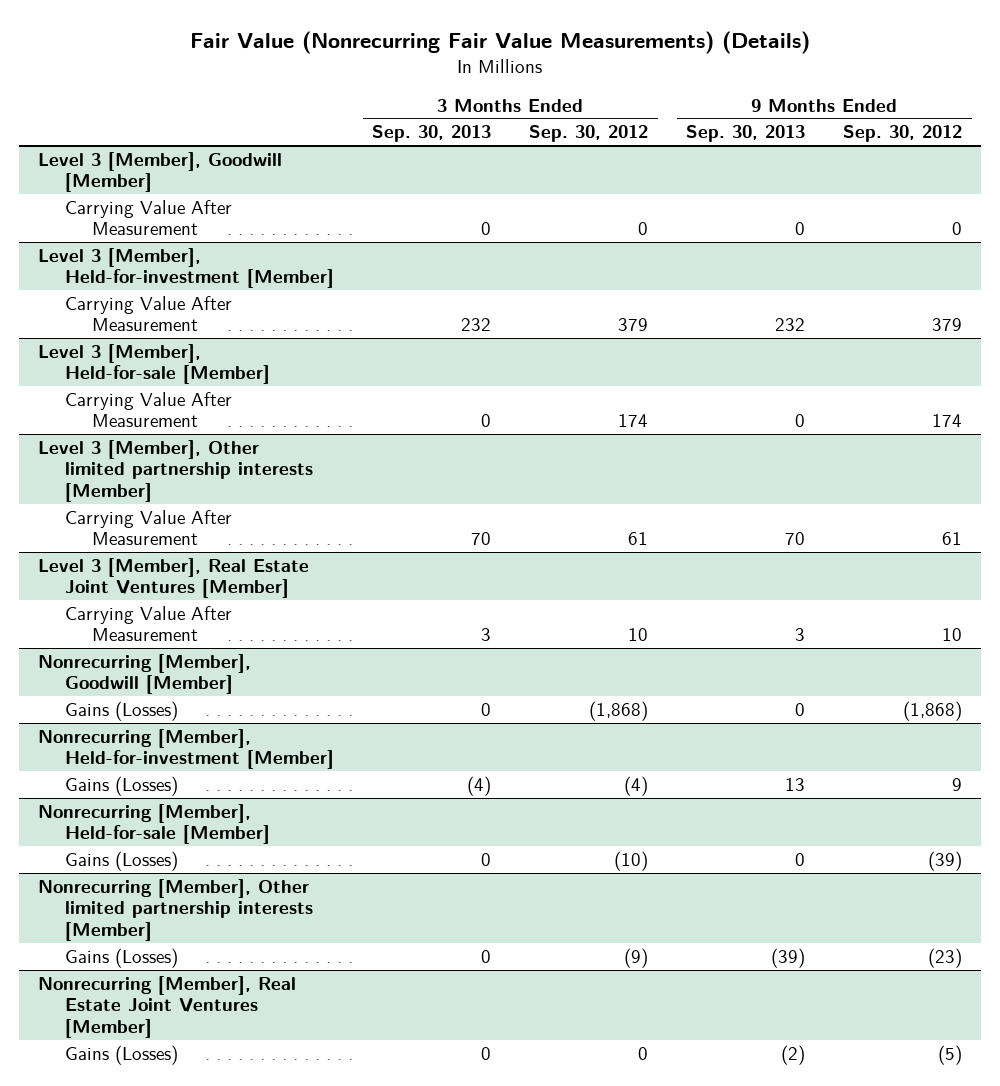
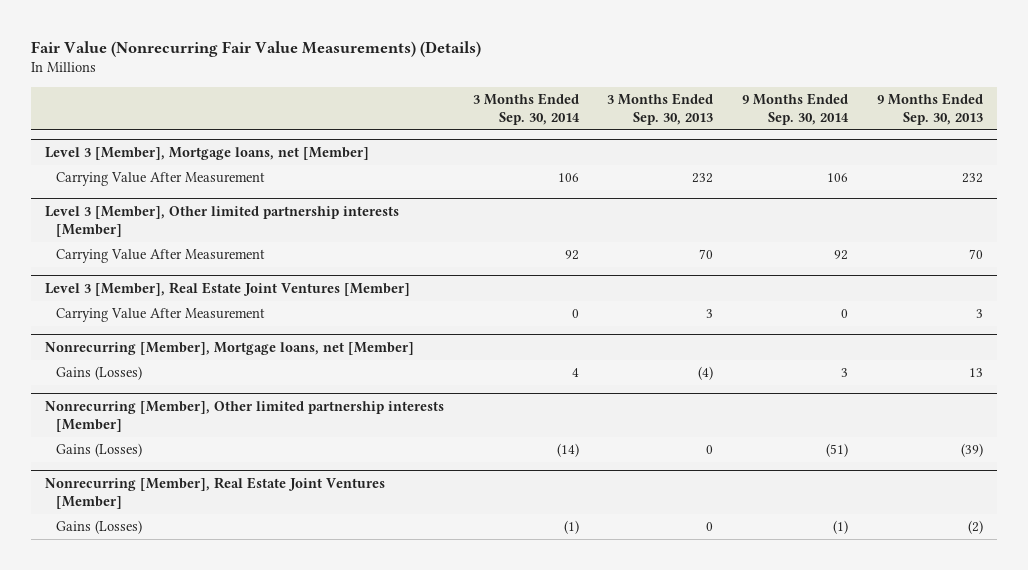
[529,125,649,143] Sep. 30, 2012 -> none
[843,125,963,143] Sep. 30, 2012 -> none
none -> [472,92,580,125] 3 Months Ended Sep. 30, 2014
none -> [742,92,850,125] 9 Months Ended Sep. 30, 2014
[37,151,282,193] Level 3 [Member], Goodwill [Member] -> none
[65,199,233,236] Carrying Value After Measurement -> none
[37,247,335,289] Level 3 [Member], Held-for-investment [Member] -> none
none -> [45,147,370,161] Level 3 [Member], Mortgage loans, net [Member]
[37,343,271,385] Level 3 [Member], Held-for-sale [Member] -> none
[65,391,233,428] Carrying Value After Measurement -> none
[37,653,251,695] Nonrecurring [Member], Goodwill [Member] -> none
[65,700,179,721] Gains (Losses) -> none
[37,728,335,770] Nonrecurring [Member], Held-for-investment [Member] -> none
none -> [45,342,415,356] Nonrecurring [Member], Mortgage loans, net [Member]
[37,803,271,845] Nonrecurring [Member], Held-for-sale [Member] -> none
[65,850,179,871] Gains (Losses) -> none

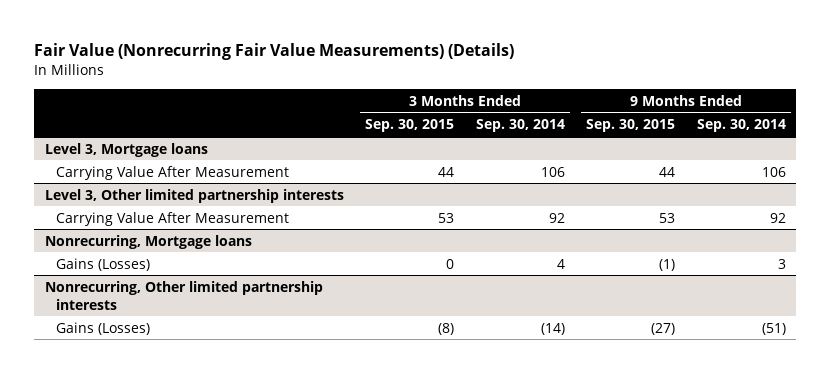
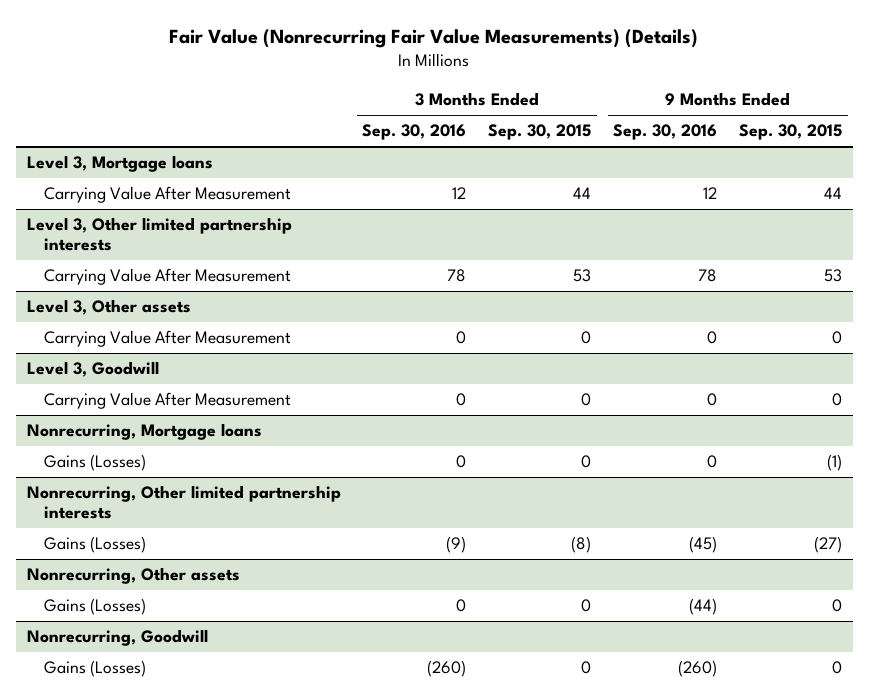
[475,119,565,133] Sep. 30, 2014 -> none
[696,119,786,133] Sep. 30, 2014 -> none
none -> [362,124,467,141] Sep. 30, 2016
none -> [613,124,718,141] Sep. 30, 2016
none -> [26,299,191,316] Level 3, Other assets
none -> [44,330,292,348] Carrying Value After Measurement
none -> [26,361,159,378] Level 3, Goodwill
none -> [44,392,292,410] Carrying Value After Measurement
none -> [26,567,240,585] Nonrecurring, Other assets
none -> [44,598,147,616] Gains (Losses)
none -> [26,629,208,647] Nonrecurring, Goodwill
none -> [44,660,147,678] Gains (Losses)

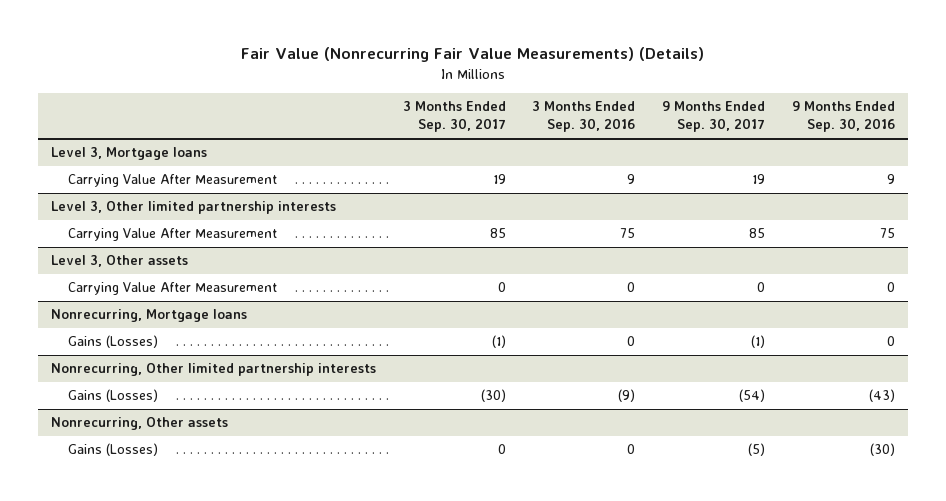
[488,124,592,141] Sep. 30, 2015 -> none
[739,124,843,141] Sep. 30, 2015 -> none
none -> [402,101,506,133] 3 Months Ended Sep. 30, 2017
none -> [662,101,766,133] 9 Months Ended Sep. 30, 2017
[452,187,467,200] 12 -> [627,174,636,185] 9
[703,187,718,200] 12 -> [886,174,895,185] 9
[447,269,467,283] 78 -> [620,228,636,239] 75
[698,269,718,283] 78 -> [879,228,895,239] 75
[26,361,159,378] Level 3, Goodwill -> none
[44,392,292,410] Carrying Value After Measurement -> none
[689,536,718,554] (45) -> [868,389,895,403] (43)
[26,629,208,647] Nonrecurring, Goodwill -> none
[44,660,147,678] Gains (Losses) -> none
[689,598,718,616] (44) -> [869,443,895,457] (30)

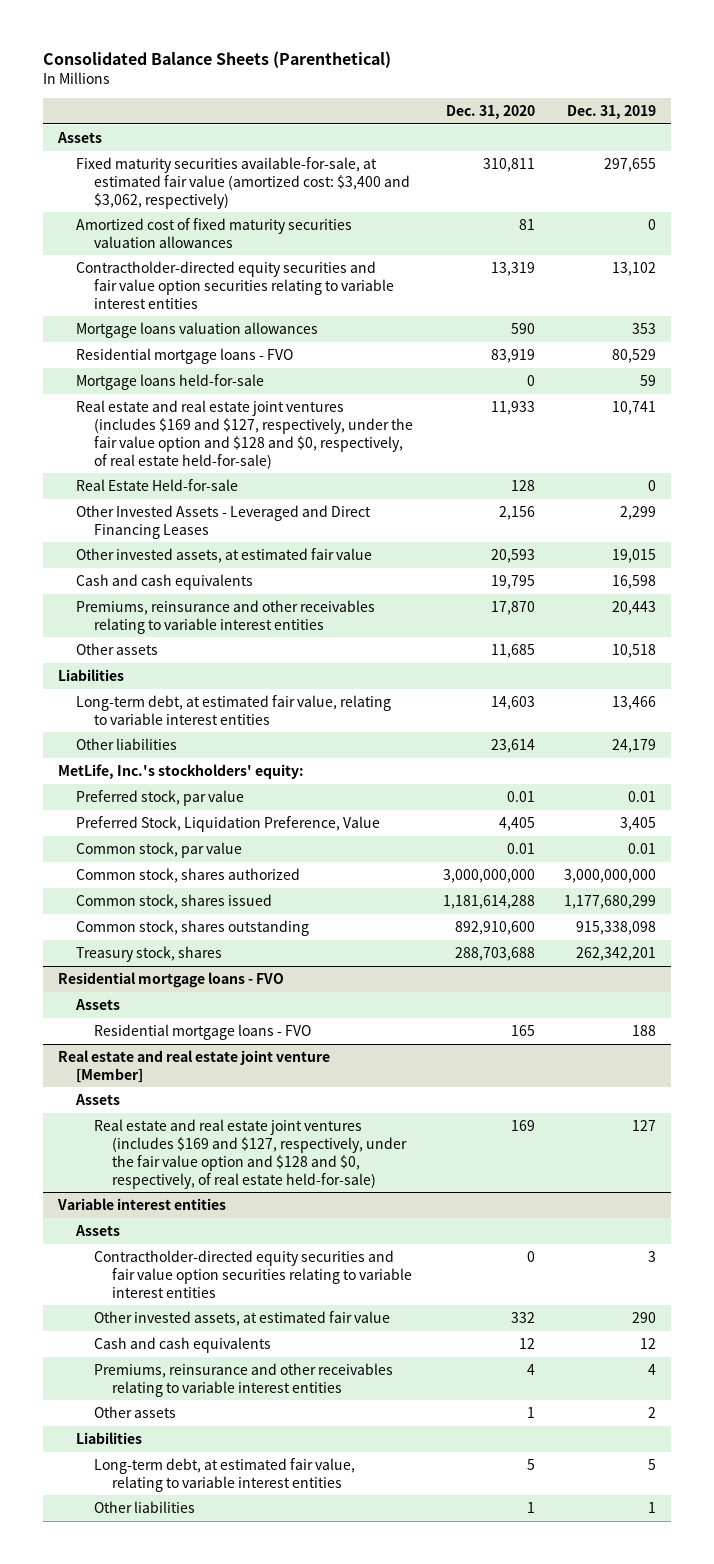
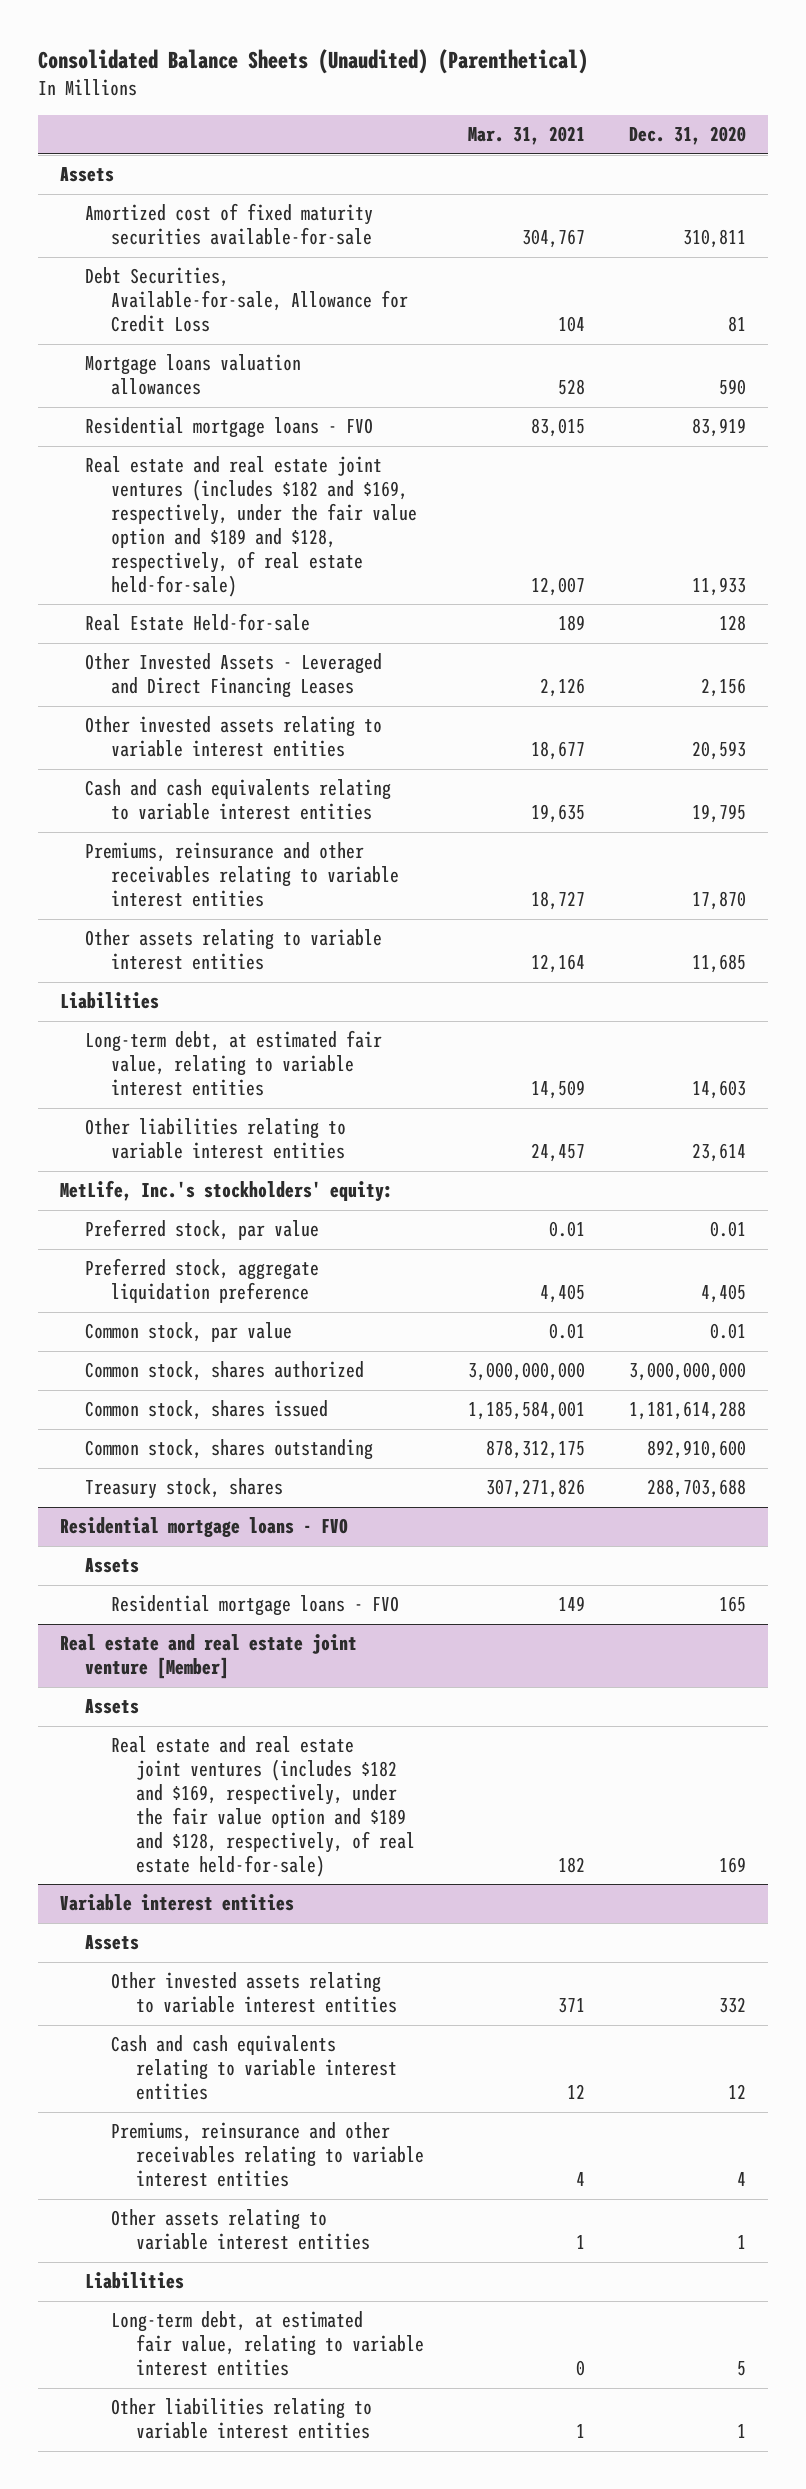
[43,51,392,69] Consolidated Balance Sheets (Parenthetical) -> [37,49,588,75] Consolidated Balance Sheets (Unaudited) (Parenthetical)
[567,105,657,120] Dec. 31, 2019 -> none
none -> [468,126,586,146] Mar. 31, 2021
[75,260,394,309] Contractholder-directed equity securities and fair value option securities relating to variable interest entities -> none
[75,156,410,209] Fixed maturity securities available-for-sale, at estimated fair value (amortized cost: $3,400 and $3,062, respectively) -> [85,203,374,246] Amortized cost of fixed maturity securities available-for-sale
[75,217,352,248] Amortized cost of fixed maturity securities valuation allowances -> [85,267,408,333] Debt Securities, Available-for-sale, Allowance for Credit Loss
[75,373,264,390] Mortgage loans held-for-sale -> none
[75,399,413,469] Real estate and real estate joint ventures (includes $169 and $127, respectively, under the fair value option and $128 and $0, respectively, of real estate held-for-sale) -> [85,456,417,597] Real estate and real estate joint ventures (includes $182 and $169, respectively, under the fair value option and $189 and $128, respectively, of real estate held-for-sale)
[75,547,372,563] Other invested assets, at estimated fair value -> [85,716,383,758] Other invested assets relating to variable interest entities
[75,573,253,590] Cash and cash equivalents -> [85,779,392,821] Cash and cash equivalents relating to variable interest entities
[75,642,158,655] Other assets -> [85,929,383,971] Other assets relating to variable interest entities
[75,737,177,750] Other liabilities -> [85,1118,347,1160] Other liabilities relating to variable interest entities
[75,815,380,832] Preferred Stock, Liquidation Preference, Value -> [85,1258,320,1304] Preferred stock, aggregate liquidation preference
[93,1118,407,1189] Real estate and real estate joint ventures (includes $169 and $127, respectively, under the fair value option and $128 and $0, respectively, of real estate held-for-sale) -> [110,1736,415,1877] Real estate and real estate joint ventures (includes $182 and $169, respectively, under the fair value option and $189 and $128, respectively, of real estate held-for-sale)
[93,1249,412,1298] Contractholder-directed equity securities and fair value option securities relating to variable interest entities -> none
[93,1310,390,1326] Other invested assets, at estimated fair value -> [110,1972,397,2014] Other invested assets relating to variable interest entities
[93,1336,271,1353] Cash and cash equivalents -> [110,2035,397,2101] Cash and cash equivalents relating to variable interest entities
[93,1405,176,1418] Other assets -> [110,2209,370,2251] Other assets relating to variable interest entities
[93,1500,195,1513] Other liabilities -> [110,2398,372,2440] Other liabilities relating to variable interest entities

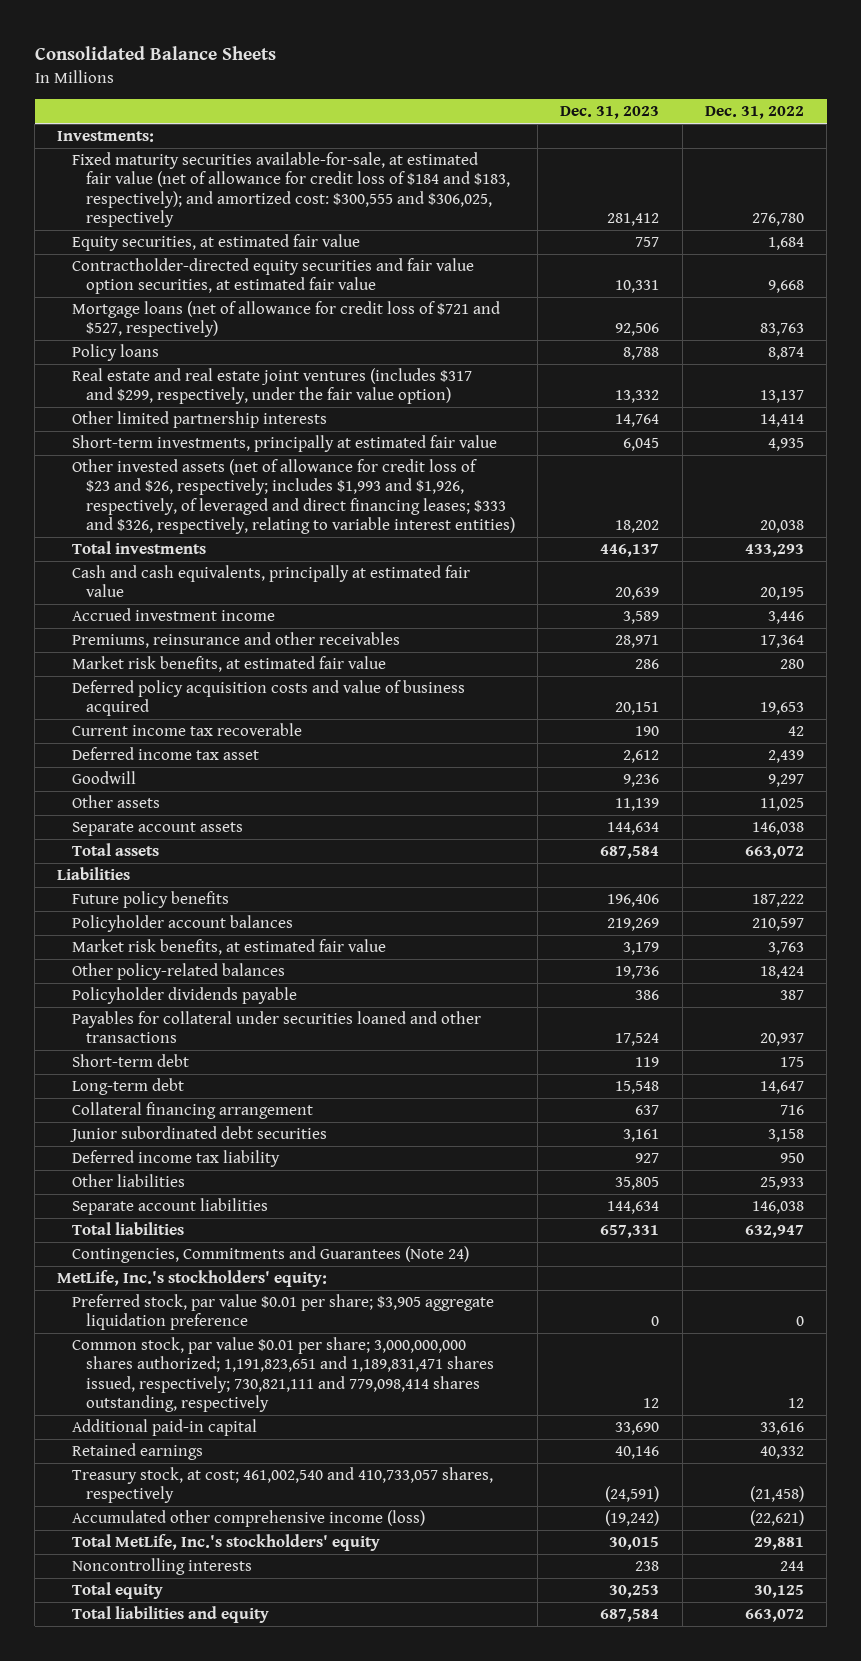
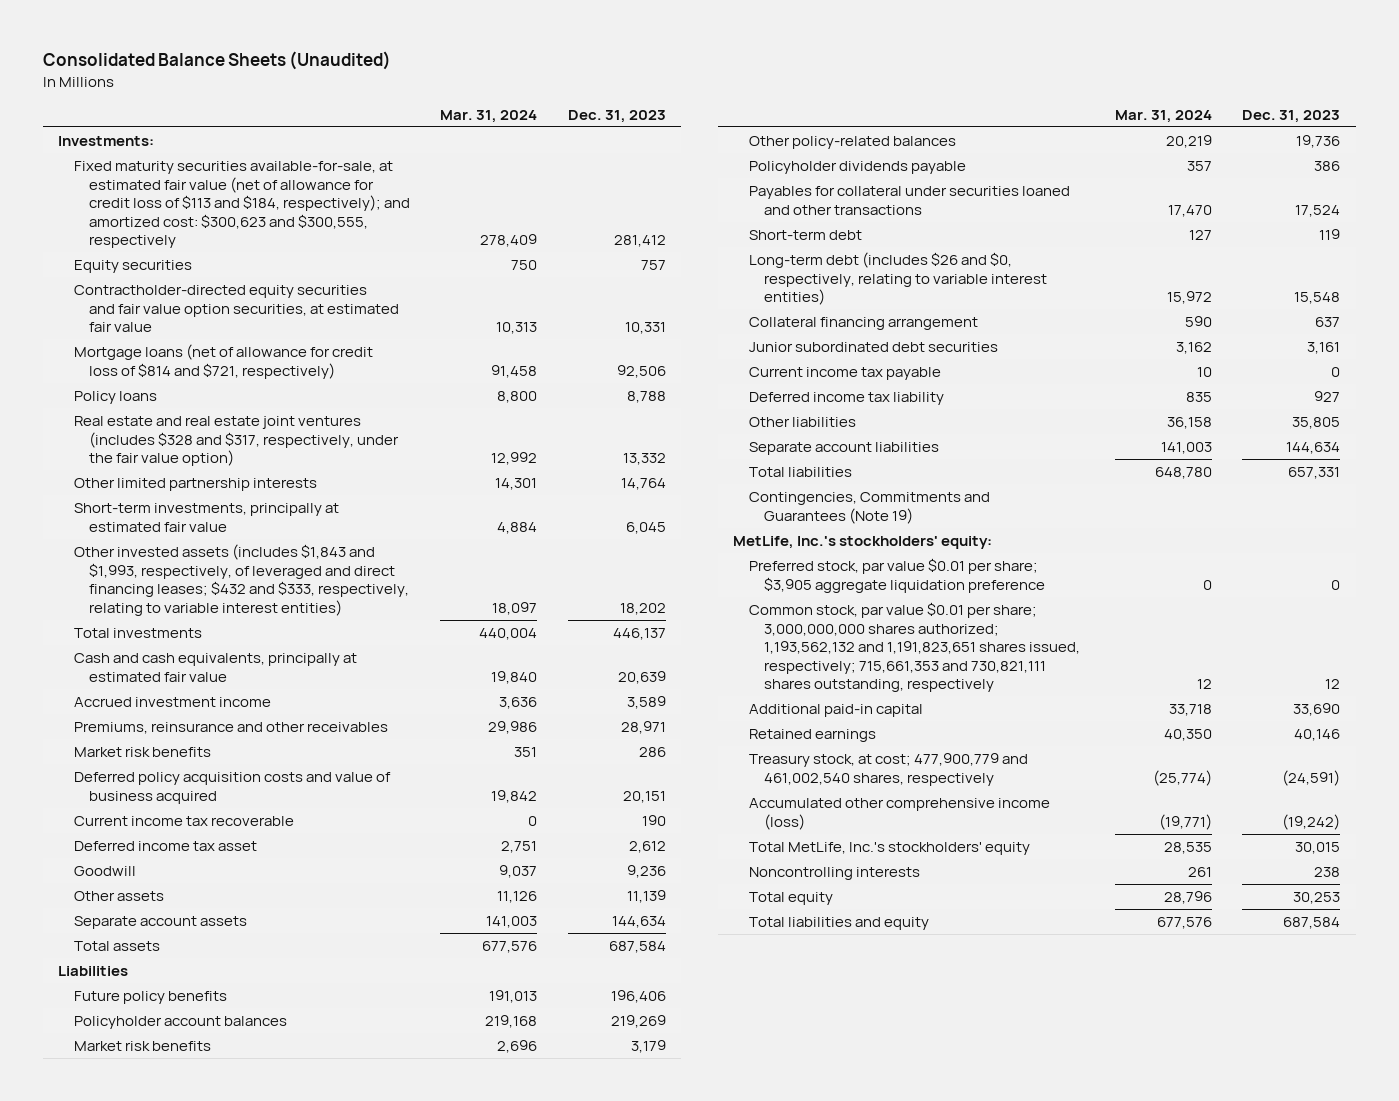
[34,46,276,61] Consolidated Balance Sheets -> [43,51,392,71] Consolidated Balance Sheets (Unaudited)
[705,106,805,120] Dec. 31, 2022 -> none
none -> [440,109,538,123] Mar. 31, 2024
[71,152,510,228] Fixed maturity securities available-for-sale, at estimated fair value (net of allowance for credit loss of $184 and $183, respectively); and amortized cost: $300,555 and $306,025, respectively -> [73,161,411,249] Fixed maturity securities available-for-sale, at estimated fair value (net of allowance for credit loss of $113 and $184, respectively); and amortized cost: $300,623 and $300,555, respectively
[71,234,360,252] Equity securities, at estimated fair value -> [73,260,192,274] Equity securities
[71,301,500,338] Mortgage loans (net of allowance for credit loss of $721 and $527, respectively) -> [73,344,373,379] Mortgage loans (net of allowance for credit loss of $814 and $721, respectively)
[71,368,472,405] Real estate and real estate joint ventures (includes $317 and $299, respectively, under the fair value option) -> [73,416,400,467] Real estate and real estate joint ventures (includes $328 and $317, respectively, under the fair value option)
[71,459,515,535] Other invested assets (net of allowance for credit loss of $23 and $26, respectively; includes $1,993 and $1,926, respectively, of leveraged and direct financing leases; $333 and $326, respectively, relating to variable interest entities) -> [73,544,410,616] Other invested assets (includes $1,843 and $1,993, respectively, of leveraged and direct financing leases; $432 and $333, respectively, relating to variable interest entities)
[71,656,386,673] Market risk benefits, at estimated fair value -> [73,747,211,758] Market risk benefits
[71,939,386,956] Market risk benefits, at estimated fair value -> [73,1041,211,1052] Market risk benefits
[71,1078,184,1096] Long-term debt -> [748,252,1047,306] Long-term debt (includes $26 and $0, respectively, relating to variable interest entities)
none -> [748,367,941,381] Current income tax payable
[71,1246,469,1264] Contingencies, Commitments and Guarantees (Note 24) -> [748,492,990,524] Contingencies, Commitments and Guarantees (Note 19)
[71,1337,494,1413] Common stock, par value $0.01 per share; 3,000,000,000 shares authorized; 1,191,823,651 and 1,189,831,471 shares issued, respectively; 730,821,111 and 779,098,414 shares outstanding, respectively -> [748,602,1080,693] Common stock, par value $0.01 per share; 3,000,000,000 shares authorized; 1,193,562,132 and 1,191,823,651 shares issued, respectively; 715,661,353 and 730,821,111 shares outstanding, respectively
[71,1467,493,1504] Treasury stock, at cost; 461,002,540 and 410,733,057 shares, respectively -> [748,753,1028,786] Treasury stock, at cost; 477,900,779 and 461,002,540 shares, respectively

